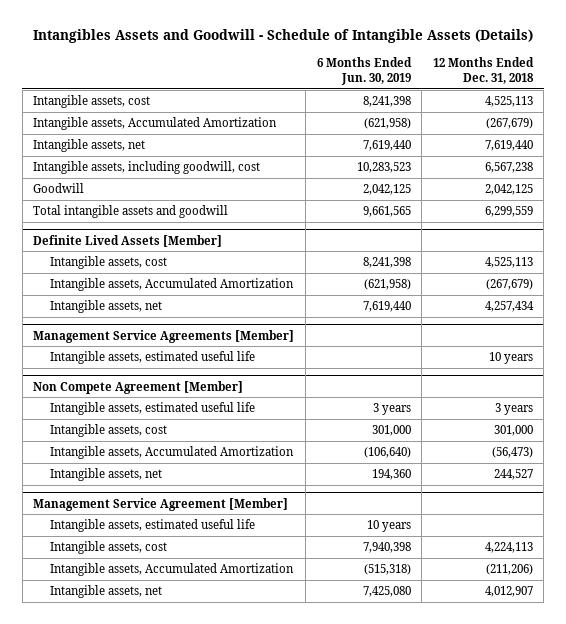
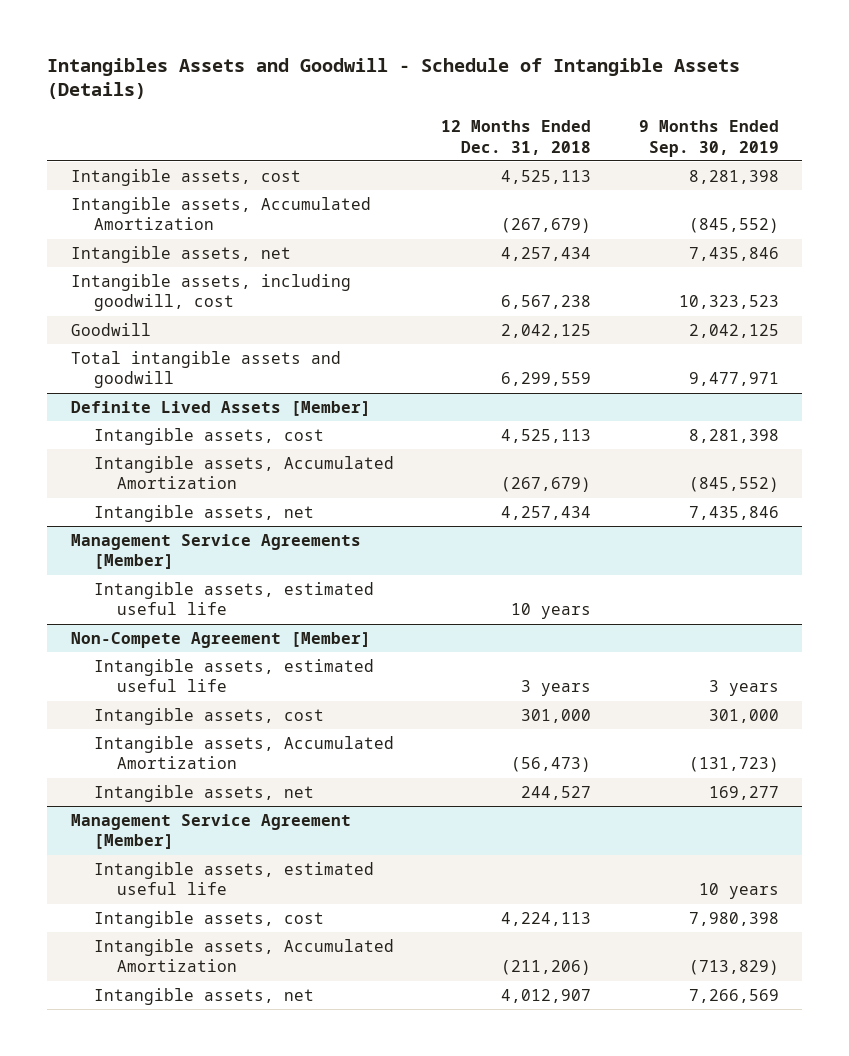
[316,57,412,86] 6 Months Ended Jun. 30, 2019 -> none
none -> [638,119,779,157] 9 Months Ended Sep. 30, 2019
[484,140,533,152] 7,619,440 -> [501,246,592,261] 4,257,434
[33,380,244,394] Non Compete Agreement [Member] -> [70,631,371,648] Non-Compete Agreement [Member]

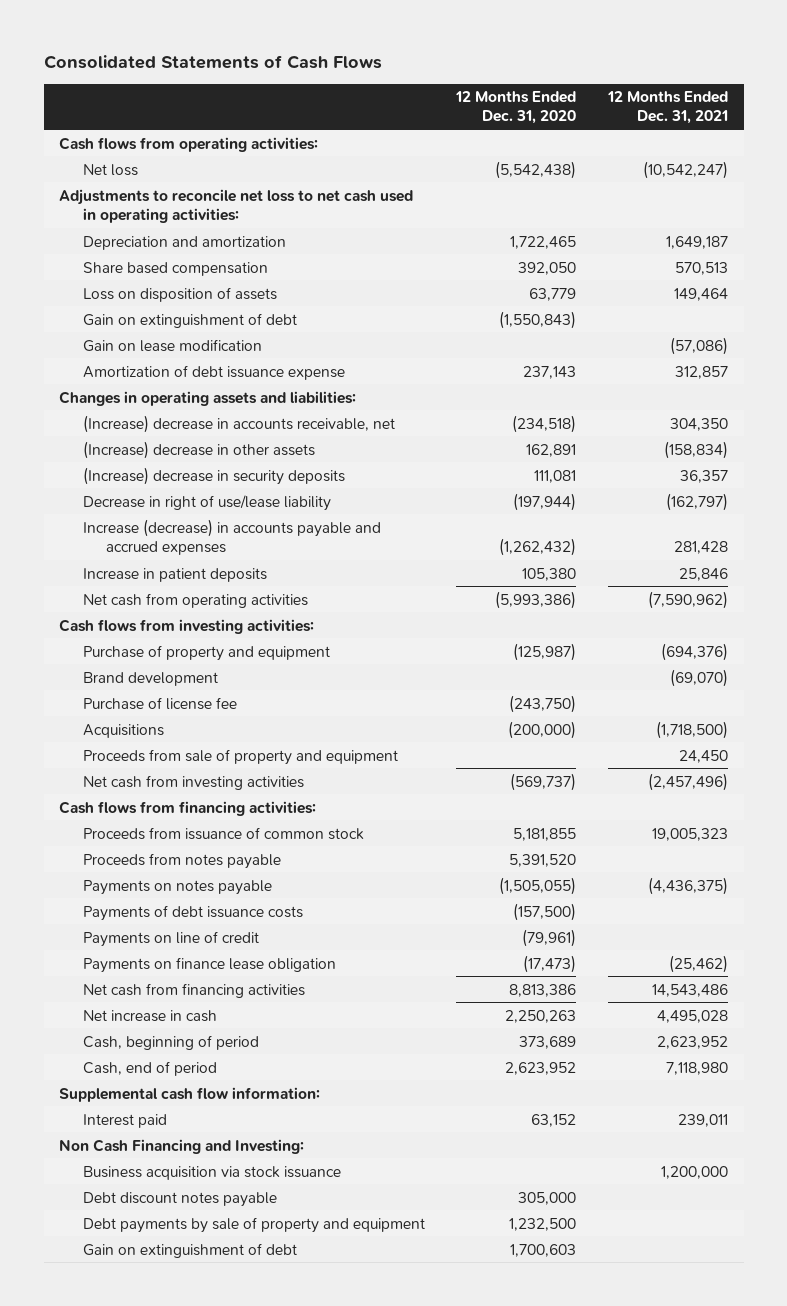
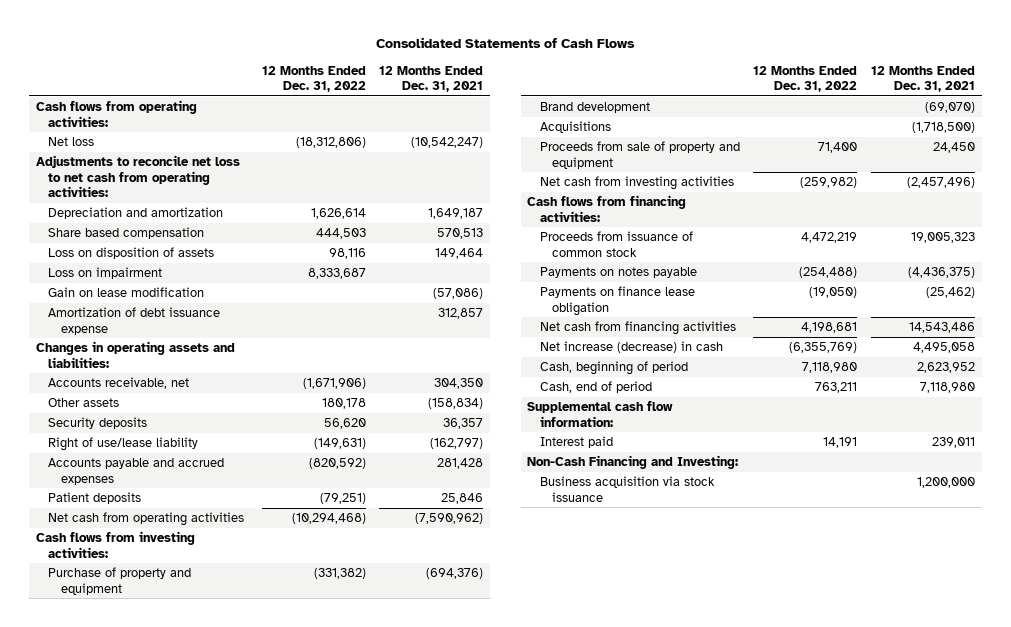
[455,91,577,125] 12 Months Ended Dec. 31, 2020 -> none
none -> [261,65,366,93] 12 Months Ended Dec. 31, 2022
[59,188,414,223] Adjustments to reconcile net loss to net cash used in operating activities: -> [35,155,240,197] Adjustments to reconcile net loss to net cash from operating activities:
[82,312,297,328] Gain on extinguishment of debt -> none
none -> [48,267,163,280] Loss on impairment
[82,414,395,433] (Increase) decrease in accounts receivable, net -> [48,377,190,390] Accounts receivable, net
[82,440,315,459] (Increase) decrease in other assets -> [48,398,120,408] Other assets
[82,466,345,485] (Increase) decrease in security deposits -> [48,417,148,430] Security deposits
[82,494,331,511] Decrease in right of use/lease liability -> [48,437,199,452] Right of use/lease liability
[82,518,381,555] Increase (decrease) in accounts payable and accrued expenses -> [48,458,225,485] Accounts payable and accrued expenses
[82,567,267,582] Increase in patient deposits -> [48,492,142,505] Patient deposits
[82,696,237,710] Purchase of license fee -> none
[82,852,281,869] Proceeds from notes payable -> none
[82,904,303,921] Payments of debt issuance costs -> none
[82,930,259,947] Payments on line of credit -> none
[82,1009,217,1022] Net increase in cash -> [539,341,723,354] Net increase (decrease) in cash
[656,1009,728,1023] 4,495,028 -> [912,342,975,354] 4,495,058
[59,1138,305,1154] Non Cash Financing and Investing: -> [527,455,739,470] Non-Cash Financing and Investing:
[82,1191,277,1207] Debt discount notes payable -> none
[82,1216,425,1233] Debt payments by sale of property and equipment -> none
[82,1242,297,1258] Gain on extinguishment of debt -> none

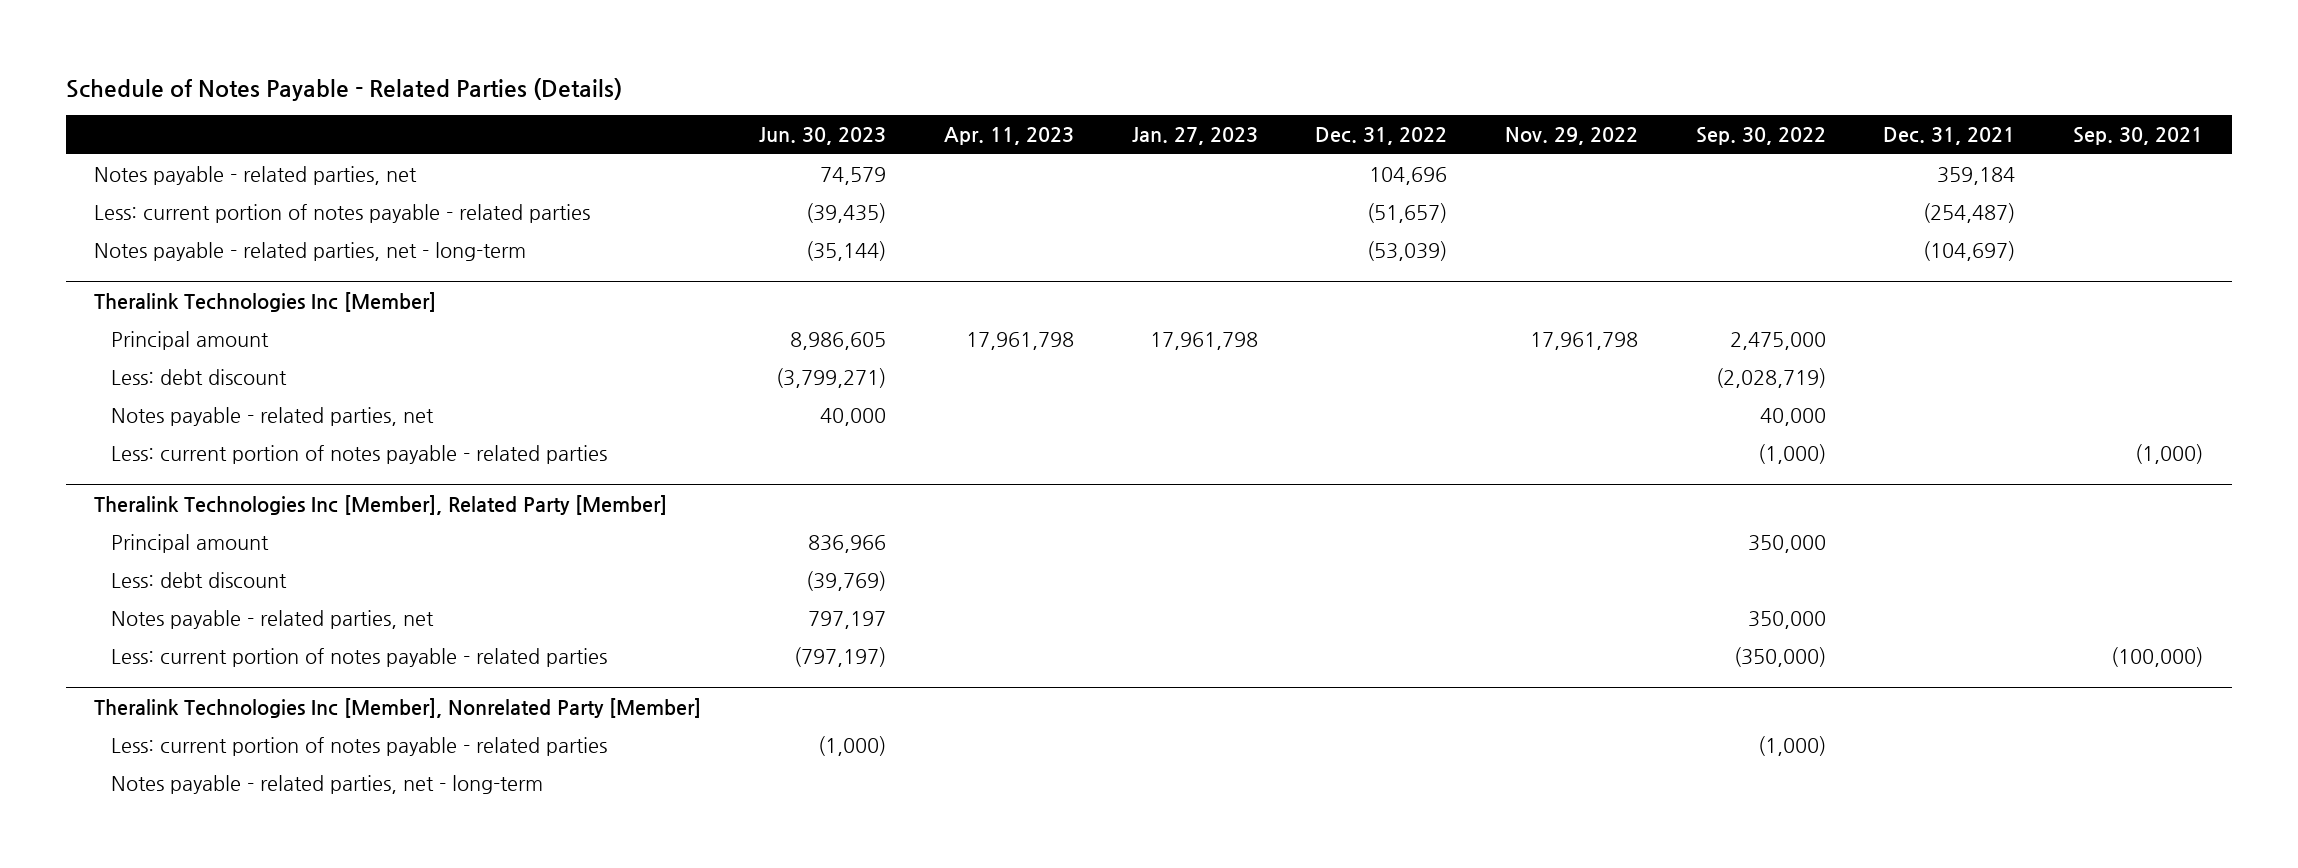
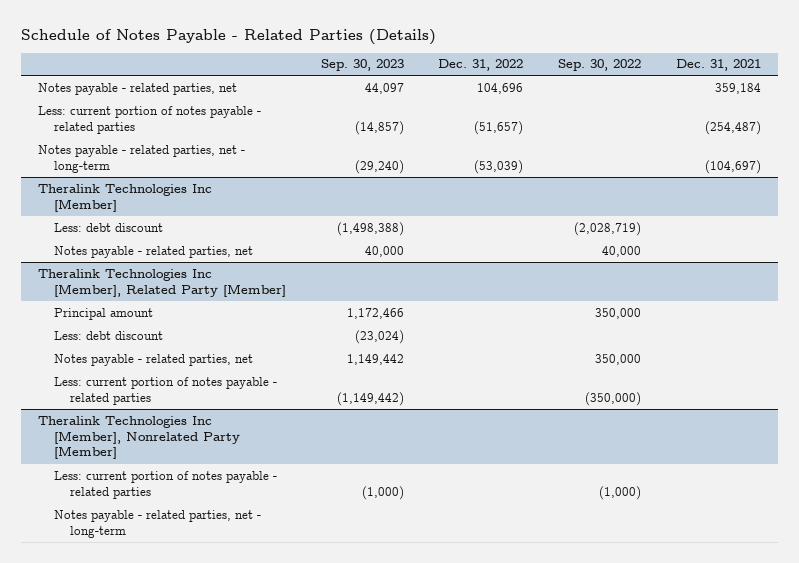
[759,127,887,146] Jun. 30, 2023 -> none
[943,127,1074,146] Apr. 11, 2023 -> none
[1131,127,1258,146] Jan. 27, 2023 -> none
[1504,127,1638,146] Nov. 29, 2022 -> none
[2073,127,2204,146] Sep. 30, 2021 -> none
none -> [320,59,404,72] Sep. 30, 2023
[110,330,269,350] Principal amount -> none
[110,444,607,464] Less: current portion of notes payable - related parties -> none

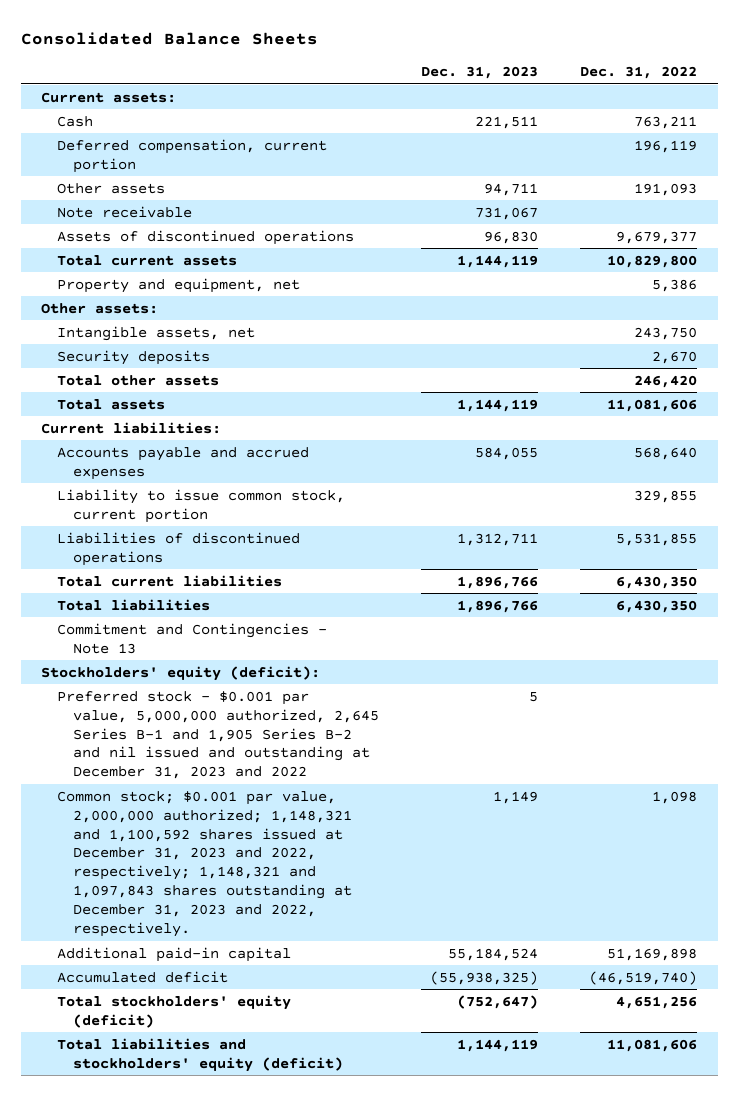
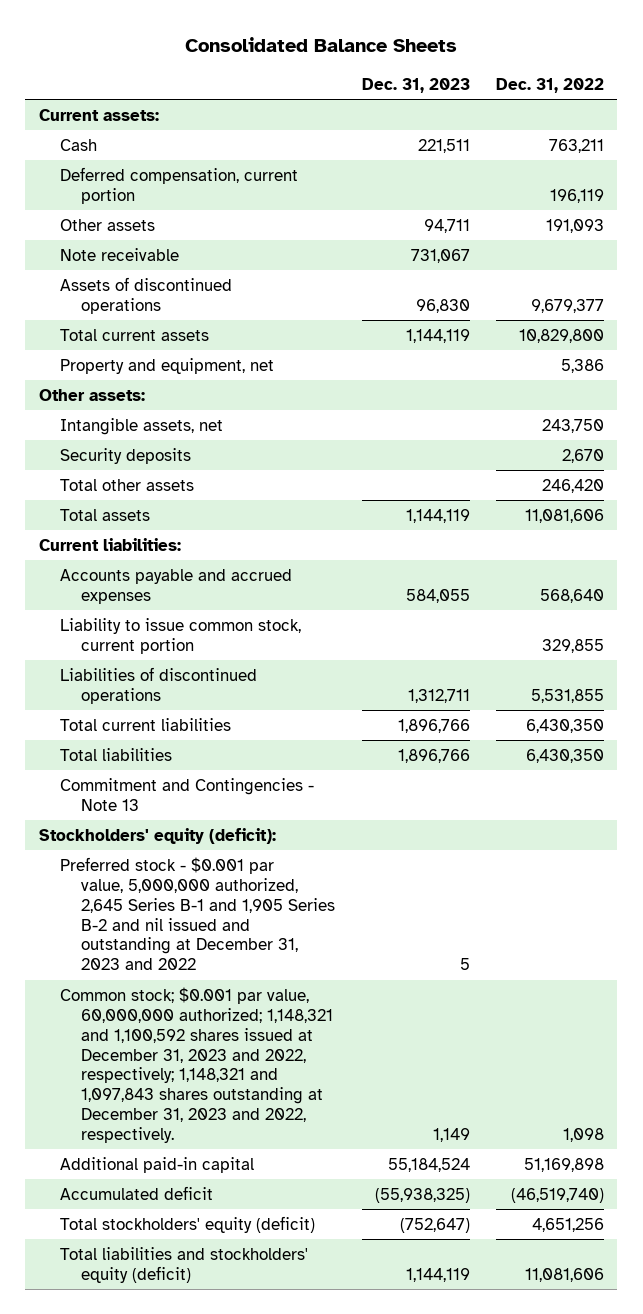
[57,790,353,938] Common stock; $0.001 par value, 2,000,000 authorized; 1,148,321 and 1,100,592 shares issued at December 31, 2023 and 2022, respectively; 1,148,321 and 1,097,843 shares outstanding at December 31, 2023 and 2022, respectively. -> [59,986,334,1144] Common stock; $0.001 par value, 60,000,000 authorized; 1,148,321 and 1,100,592 shares issued at December 31, 2023 and 2022, respectively; 1,148,321 and 1,097,843 shares outstanding at December 31, 2023 and 2022, respectively.

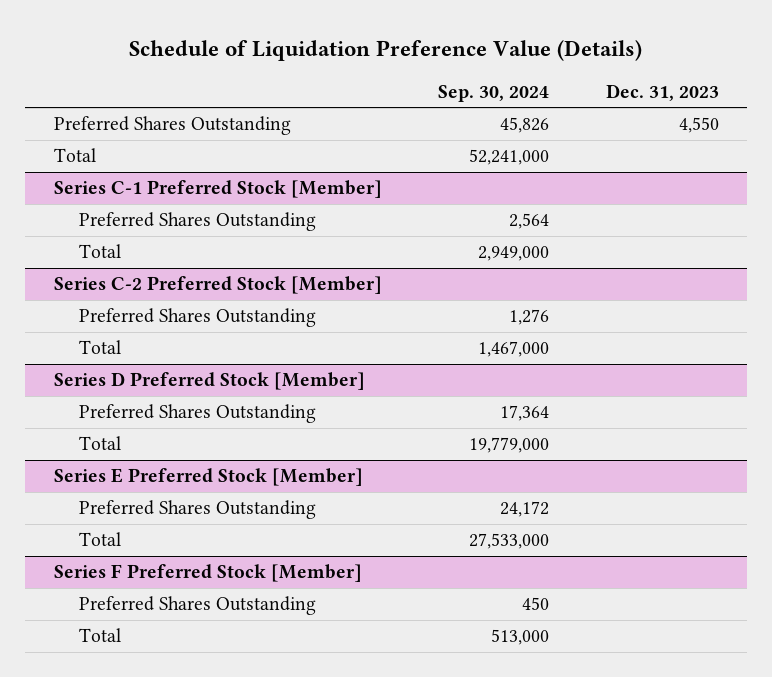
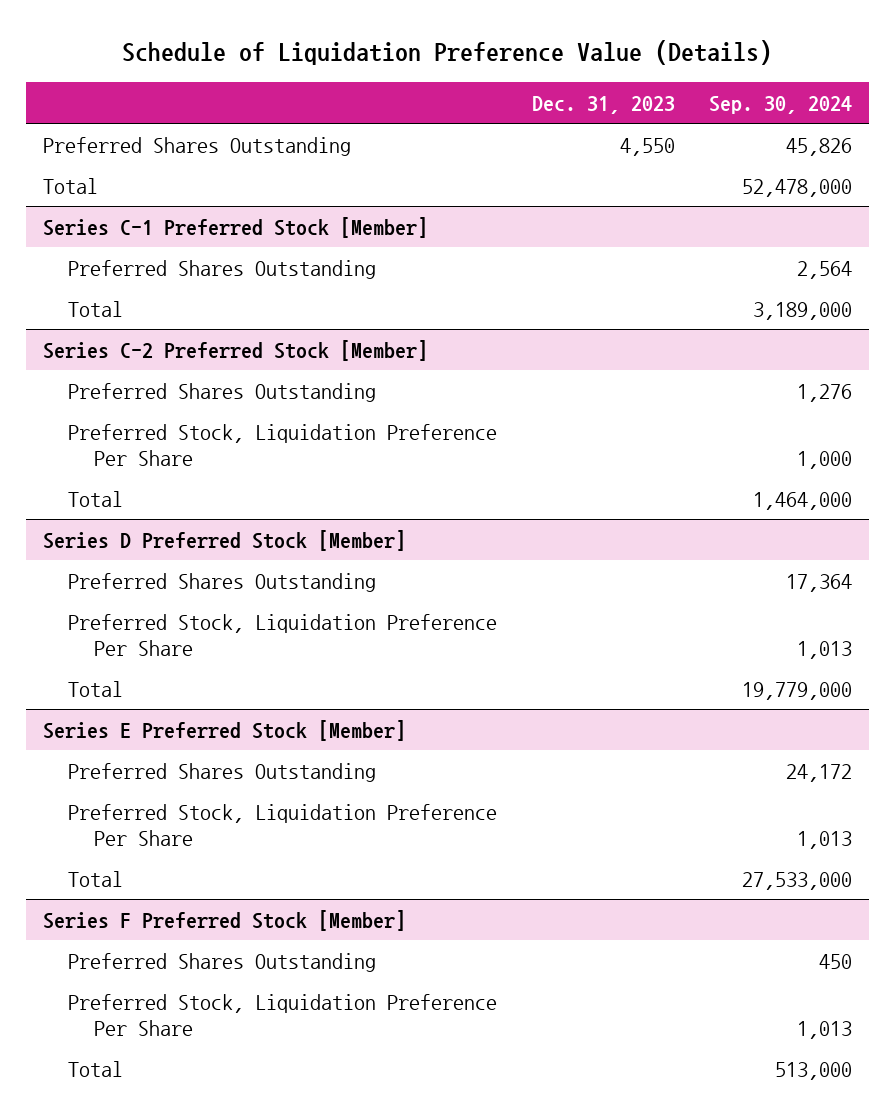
[469,149,550,166] 52,241,000 -> [741,178,852,197] 52,478,000
[478,246,550,262] 2,949,000 -> [752,301,852,320] 3,189,000
none -> [68,423,498,466] Preferred Stock, Liquidation Preference Per Share
[478,341,550,358] 1,467,000 -> [752,491,852,510] 1,464,000
none -> [68,613,498,656] Preferred Stock, Liquidation Preference Per Share
none -> [68,803,498,846] Preferred Stock, Liquidation Preference Per Share
none -> [68,993,498,1036] Preferred Stock, Liquidation Preference Per Share

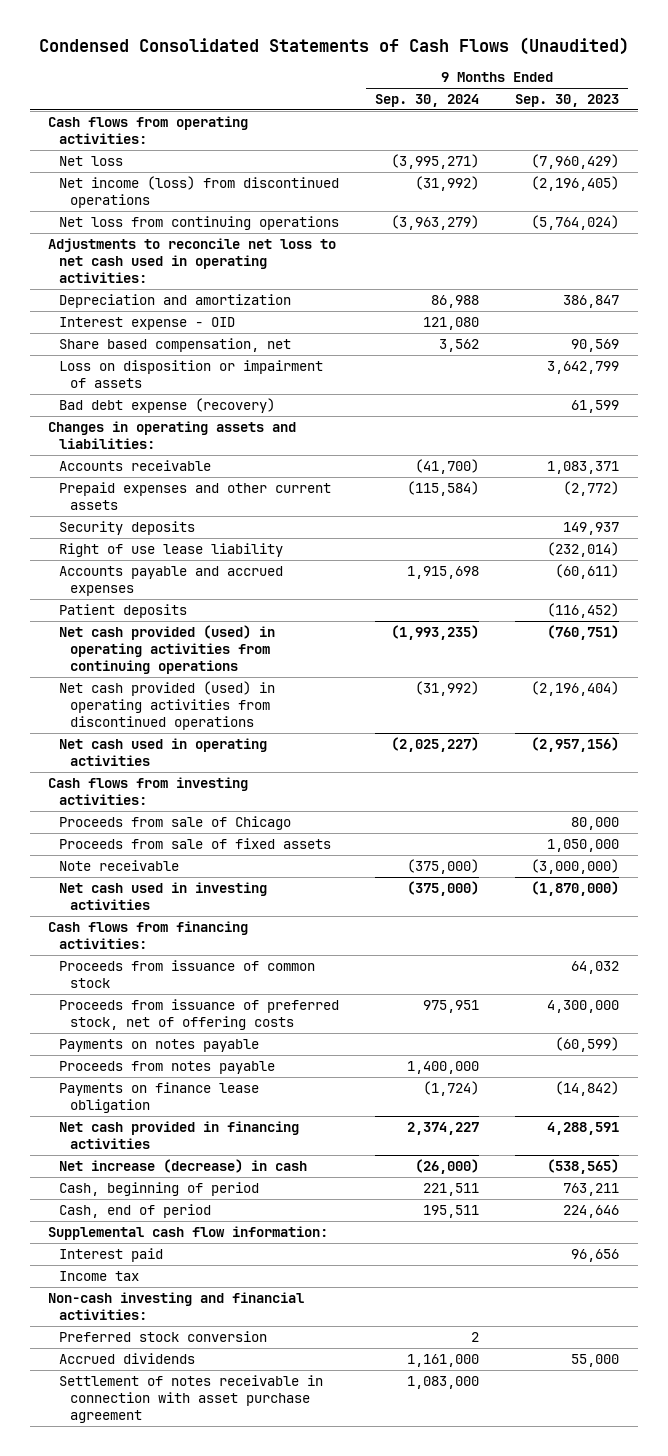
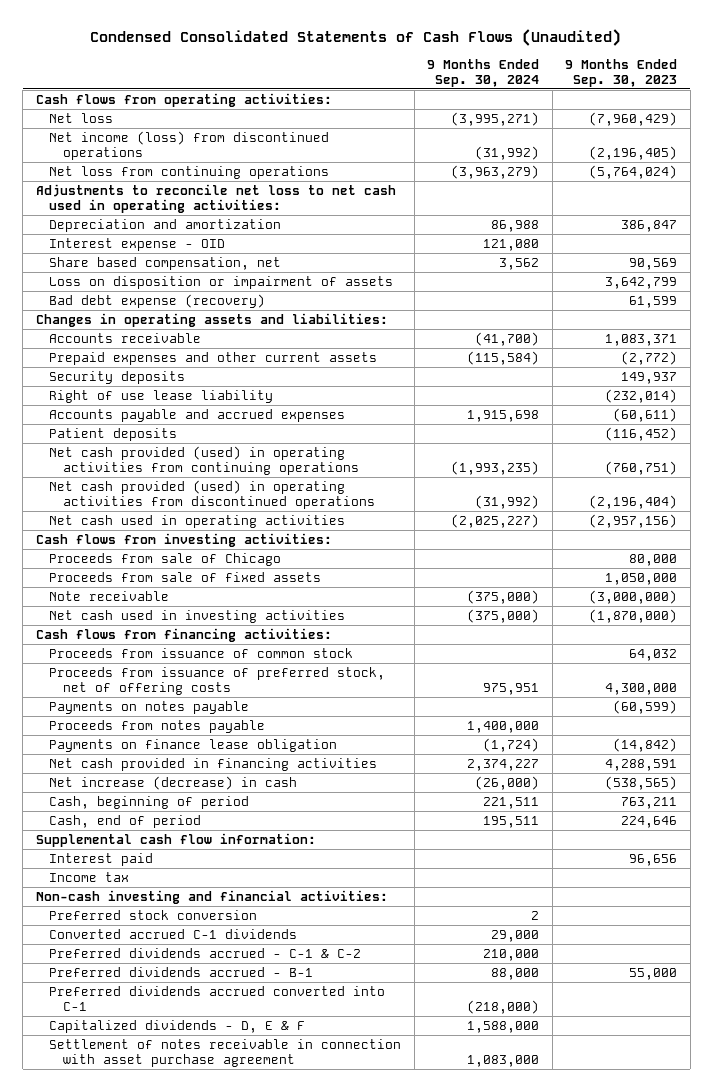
[59,1353,196,1365] Accrued dividends -> none
none -> [49,928,298,939] Converted accrued C-1 dividends
none -> [49,947,362,958] Preferred dividends accrued - C-1 & C-2
none -> [49,966,314,977] Preferred dividends accrued - B-1
none -> [49,985,386,1012] Preferred dividends accrued converted into C-1
none -> [49,1019,306,1033] Capitalized dividends - D, E & F

